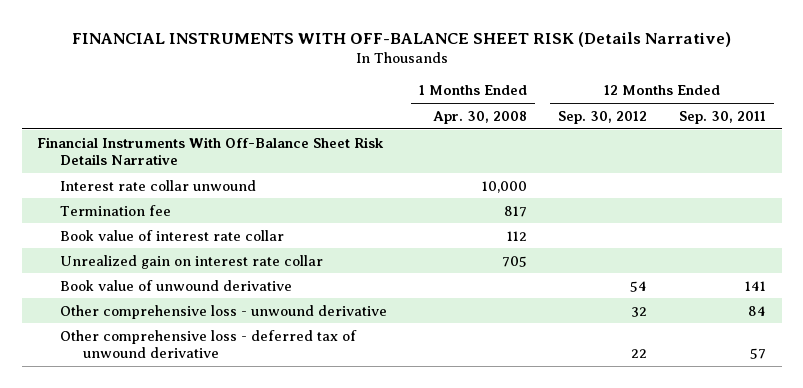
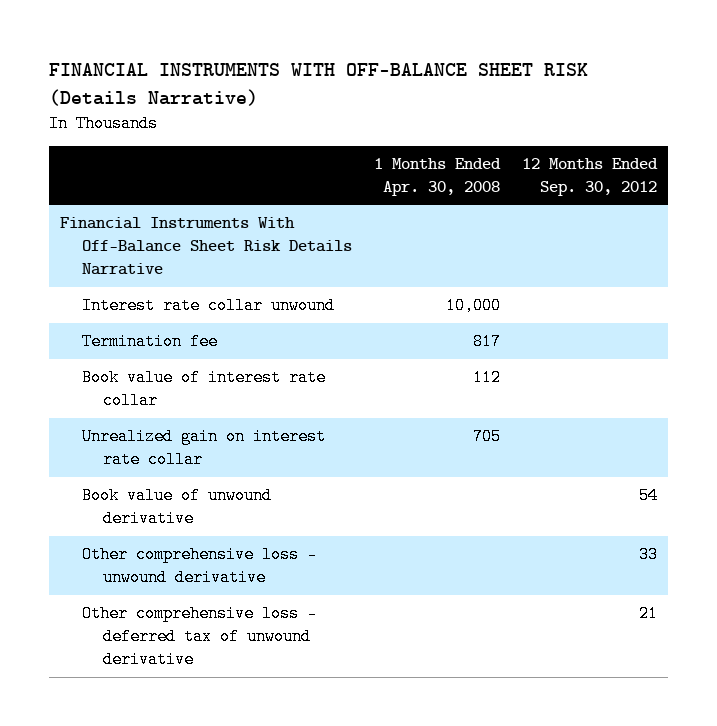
[678,110,766,124] Sep. 30, 2011 -> none
[631,306,648,317] 32 -> [639,546,659,564] 33
[631,349,648,359] 22 -> [639,605,659,623] 21

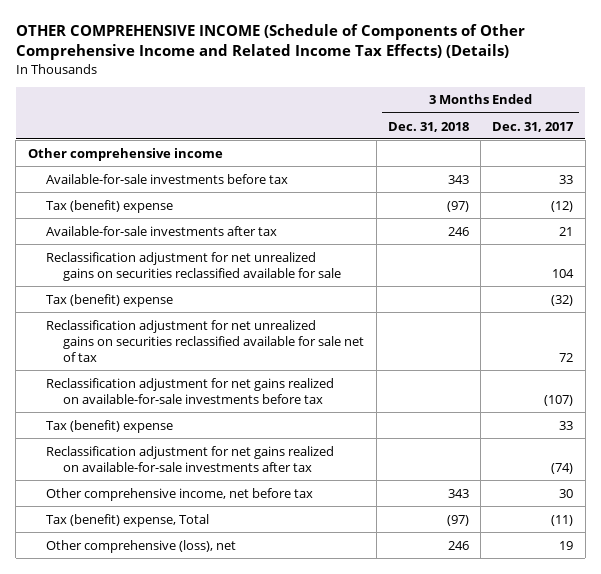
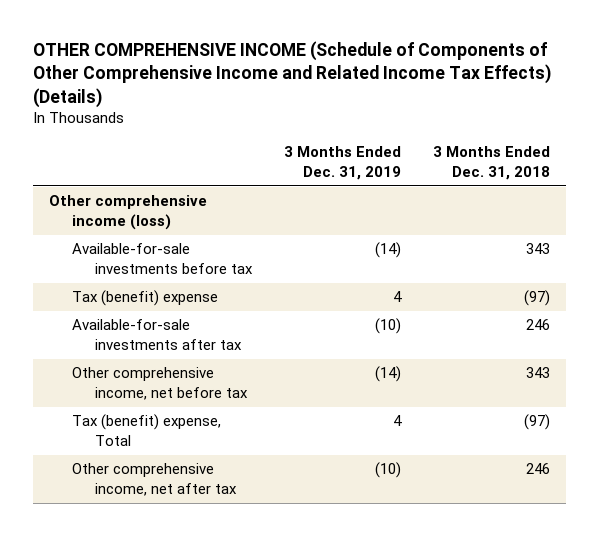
[492,121,575,132] Dec. 31, 2017 -> none
none -> [284,146,402,180] 3 Months Ended Dec. 31, 2019
[27,147,223,161] Other comprehensive income -> [48,195,207,230] Other comprehensive income (loss)
[45,251,342,281] Reclassification adjustment for net unrealized gains on securities reclassified available for sale -> none
[45,293,173,307] Tax (benefit) expense -> none
[45,319,365,363] Reclassification adjustment for net unrealized gains on securities reclassified available for sale net of tax -> none
[45,377,334,404] Reclassification adjustment for net gains realized on available-for-sale investments before tax -> none
[45,419,173,433] Tax (benefit) expense -> none
[45,445,334,472] Reclassification adjustment for net gains realized on available-for-sale investments after tax -> none
[45,539,236,553] Other comprehensive (loss), net -> [71,463,238,496] Other comprehensive income, net after tax

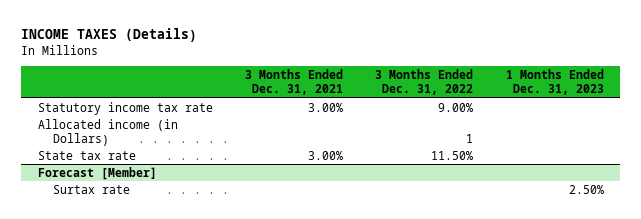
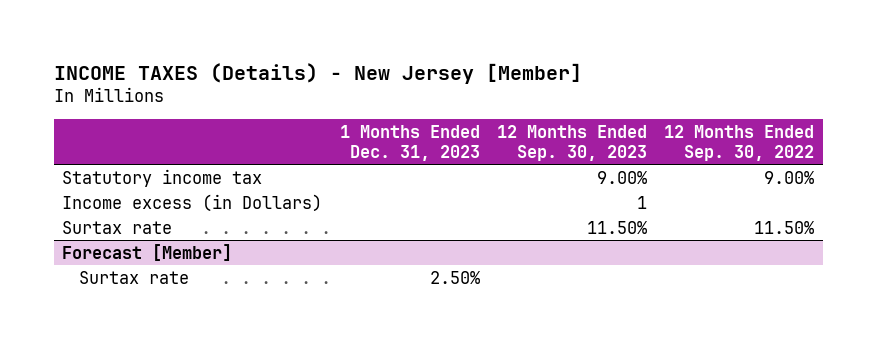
[21,28,198,43] INCOME TAXES (Details) -> [53,62,582,84] INCOME TAXES (Details) - New Jersey [Member]
[244,68,343,95] 3 Months Ended Dec. 31, 2021 -> none
[375,68,474,95] 3 Months Ended Dec. 31, 2022 -> none
none -> [496,124,647,161] 12 Months Ended Sep. 30, 2023
none -> [664,124,815,161] 12 Months Ended Sep. 30, 2022
[37,150,136,160] State tax rate -> none
[37,101,213,115] Statutory income tax rate -> [62,168,263,187] Statutory income tax
[37,118,178,146] Allocated income (in Dollars) -> [62,193,323,212] Income excess (in Dollars)
none -> [62,220,173,234] Surtax rate

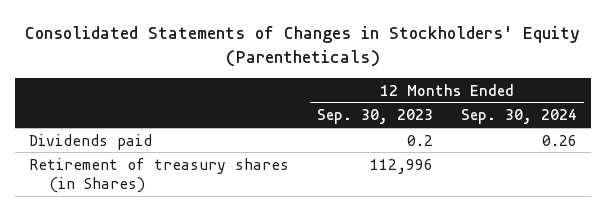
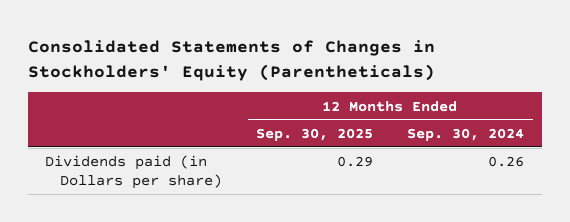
[316,109,433,125] Sep. 30, 2023 -> none
none -> [256,127,374,141] Sep. 30, 2025
[28,157,289,194] Retirement of treasury shares (in Shares) -> none
[28,133,152,150] Dividends paid -> [45,155,222,189] Dividends paid (in Dollars per share)

